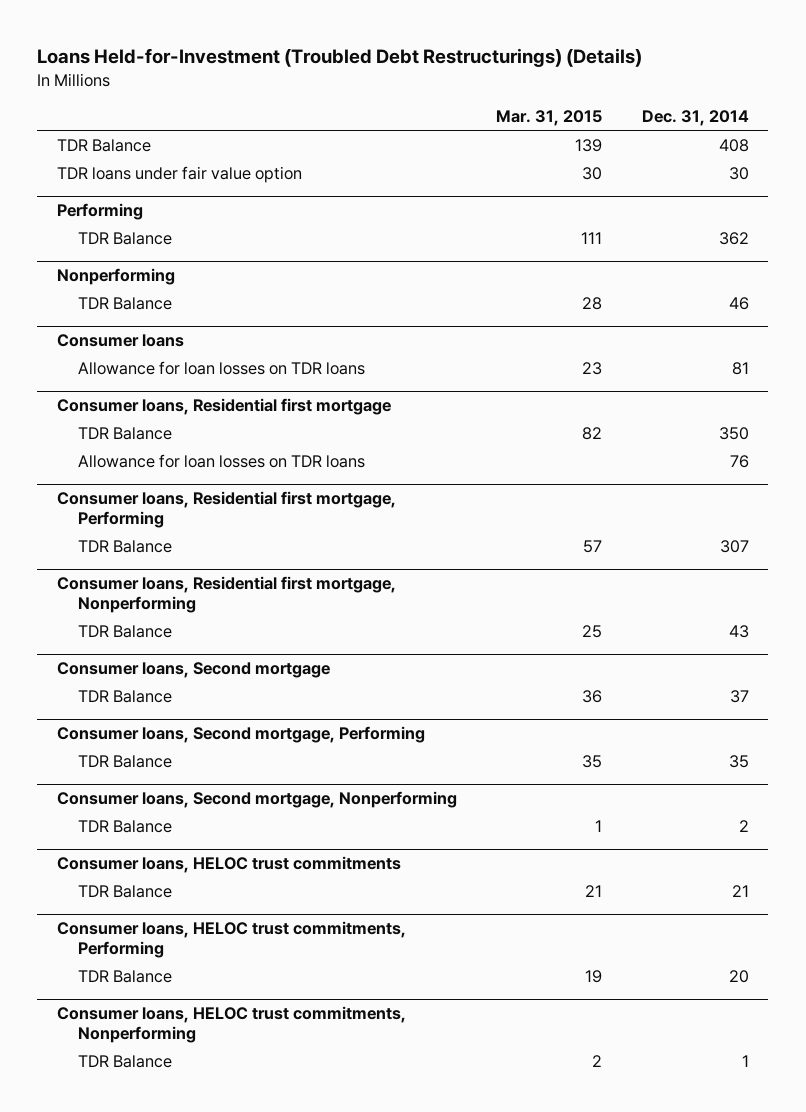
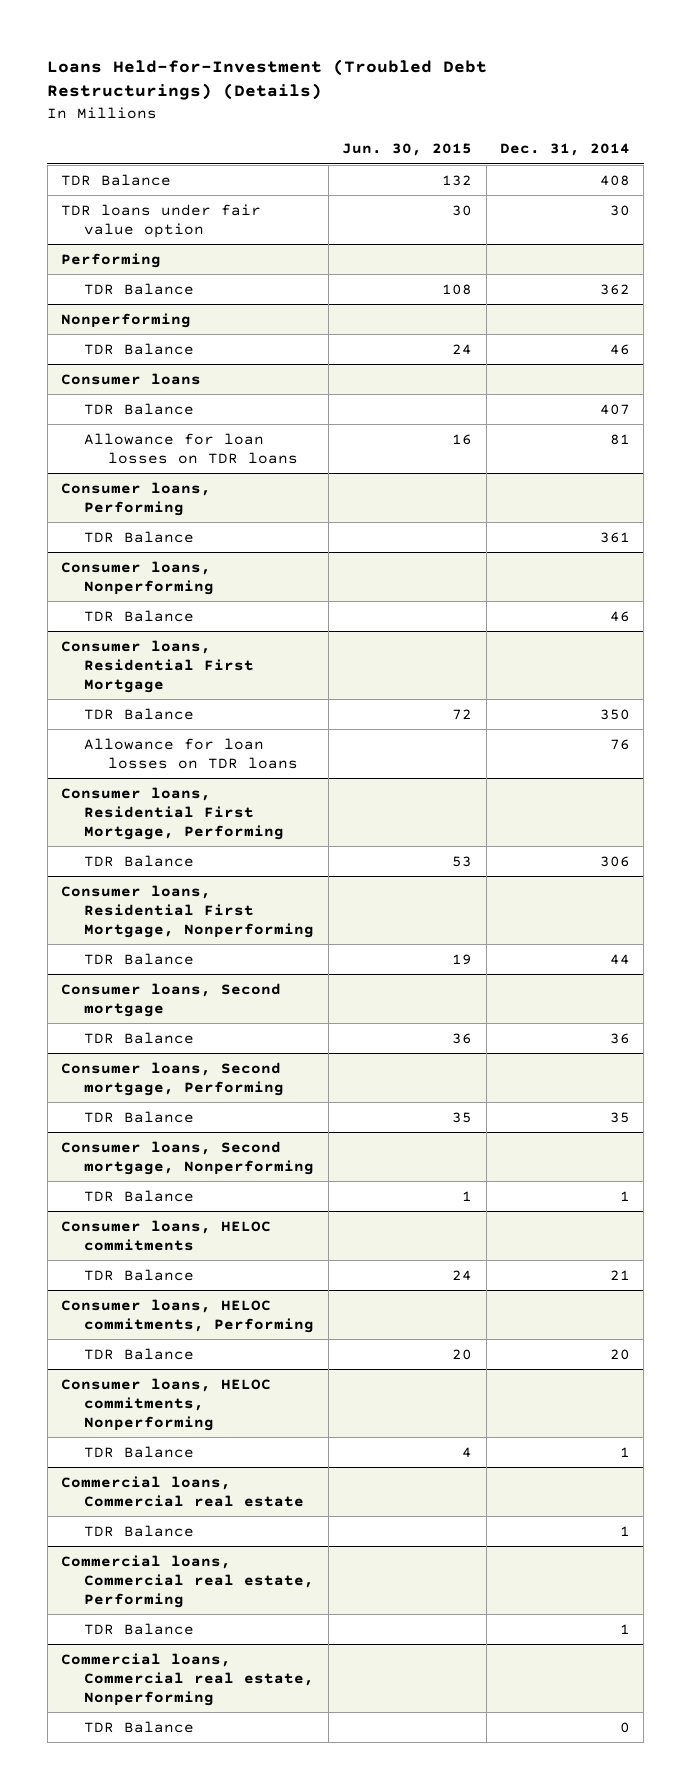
[496,110,603,127] Mar. 31, 2015 -> none
none -> [342,143,473,157] Jun. 30, 2015
none -> [84,402,195,415] TDR Balance
none -> [61,481,212,516] Consumer loans, Performing
none -> [84,530,195,543] TDR Balance
none -> [61,560,215,595] Consumer loans, Nonperforming
none -> [84,609,195,622] TDR Balance
[57,398,392,416] Consumer loans, Residential first mortgage -> [61,639,255,693] Consumer loans, Residential First Mortgage
[57,491,397,528] Consumer loans, Residential first mortgage, Performing -> [61,786,285,840] Consumer loans, Residential First Mortgage, Performing
[719,539,749,553] 307 -> [600,855,631,867] 306
[57,576,397,613] Consumer loans, Residential first mortgage, Nonperforming -> [61,884,315,938] Consumer loans, Residential First Mortgage, Nonperforming
[728,624,749,638] 43 -> [610,953,631,965] 44
[729,689,749,703] 37 -> [610,1032,631,1044] 36
[738,819,749,832] 2 -> [620,1190,631,1201] 1
[57,856,402,874] Consumer loans, HELOC trust commitments -> [61,1219,272,1251] Consumer loans, HELOC commitments
[57,921,407,958] Consumer loans, HELOC trust commitments, Performing -> [61,1298,315,1333] Consumer loans, HELOC commitments, Performing
[57,1006,407,1043] Consumer loans, HELOC trust commitments, Nonperforming -> [61,1377,272,1431] Consumer loans, HELOC commitments, Nonperforming
none -> [61,1475,305,1507] Commercial loans, Commercial real estate
none -> [84,1524,195,1537] TDR Balance
none -> [61,1554,315,1608] Commercial loans, Commercial real estate, Performing
none -> [84,1622,195,1635] TDR Balance
none -> [61,1652,315,1706] Commercial loans, Commercial real estate, Nonperforming
none -> [84,1720,195,1733] TDR Balance

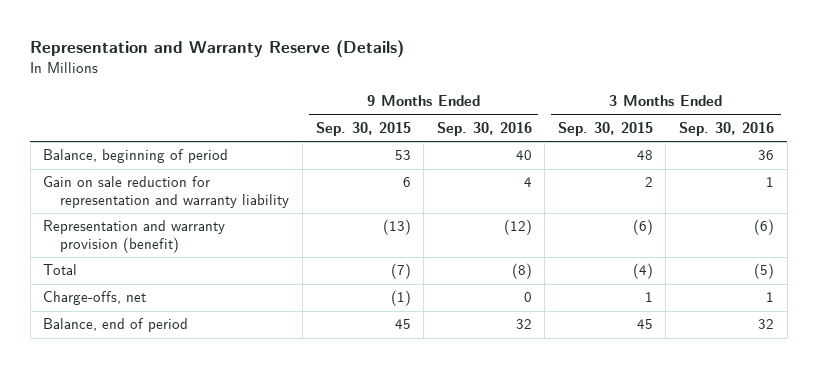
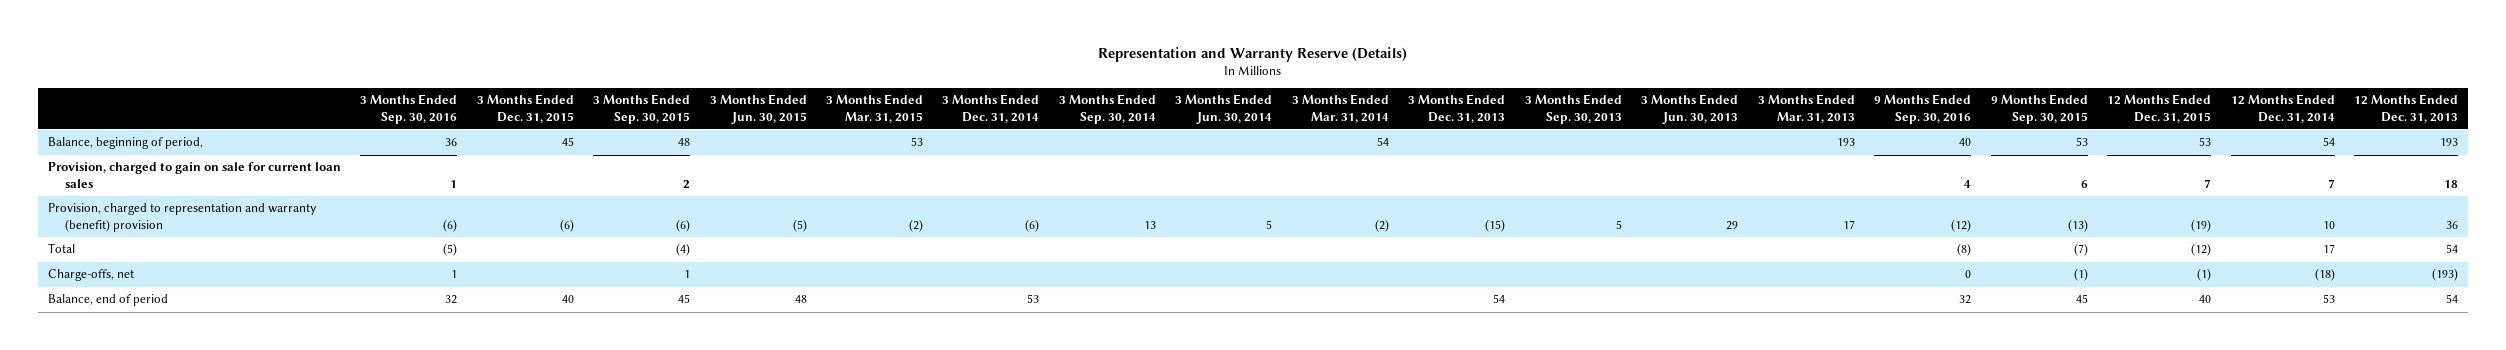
none -> [476,94,574,123] 3 Months Ended Dec. 31, 2015
none -> [709,94,807,124] 3 Months Ended Jun. 30, 2015
none -> [825,94,923,123] 3 Months Ended Mar. 31, 2015
none -> [942,94,1040,123] 3 Months Ended Dec. 31, 2014
none -> [1058,94,1156,124] 3 Months Ended Sep. 30, 2014
none -> [1175,94,1273,124] 3 Months Ended Jun. 30, 2014
none -> [1291,94,1389,123] 3 Months Ended Mar. 31, 2014
none -> [1408,94,1506,123] 3 Months Ended Dec. 31, 2013
none -> [1524,94,1622,124] 3 Months Ended Sep. 30, 2013
none -> [1641,94,1739,124] 3 Months Ended Jun. 30, 2013
none -> [1757,94,1855,123] 3 Months Ended Mar. 31, 2013
none -> [2107,94,2212,123] 12 Months Ended Dec. 31, 2015
none -> [2230,94,2335,123] 12 Months Ended Dec. 31, 2014
none -> [2354,94,2459,123] 12 Months Ended Dec. 31, 2013
[43,149,229,164] Balance, beginning of period -> [47,137,203,150] Balance, beginning of period,
[43,176,290,208] Gain on sale reduction for representation and warranty liability -> [47,162,341,188] Provision, charged to gain on sale for current loan sales
[43,220,226,253] Representation and warranty provision (benefit) -> [47,203,317,232] Provision, charged to representation and warranty (benefit) provision

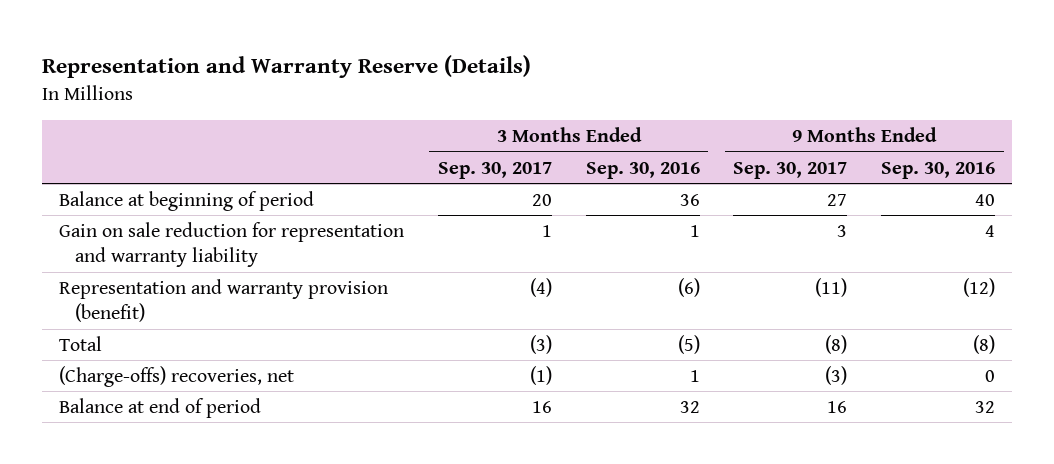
[476,94,574,123] 3 Months Ended Dec. 31, 2015 -> none
[593,94,691,124] 3 Months Ended Sep. 30, 2015 -> none
[709,94,807,124] 3 Months Ended Jun. 30, 2015 -> none
[825,94,923,123] 3 Months Ended Mar. 31, 2015 -> none
[942,94,1040,123] 3 Months Ended Dec. 31, 2014 -> none
[1058,94,1156,124] 3 Months Ended Sep. 30, 2014 -> none
[1175,94,1273,124] 3 Months Ended Jun. 30, 2014 -> none
[1291,94,1389,123] 3 Months Ended Mar. 31, 2014 -> none
[1408,94,1506,123] 3 Months Ended Dec. 31, 2013 -> none
[1524,94,1622,124] 3 Months Ended Sep. 30, 2013 -> none
[1641,94,1739,124] 3 Months Ended Jun. 30, 2013 -> none
[1757,94,1855,123] 3 Months Ended Mar. 31, 2013 -> none
[1990,94,2088,124] 9 Months Ended Sep. 30, 2015 -> none
[2107,94,2212,123] 12 Months Ended Dec. 31, 2015 -> none
[2230,94,2335,123] 12 Months Ended Dec. 31, 2014 -> none
[2354,94,2459,123] 12 Months Ended Dec. 31, 2013 -> none
none -> [437,161,552,179] Sep. 30, 2017
none -> [733,161,848,179] Sep. 30, 2017
[47,137,203,150] Balance, beginning of period, -> [58,190,314,211] Balance at beginning of period
[47,162,341,188] Provision, charged to gain on sale for current loan sales -> [58,221,404,268] Gain on sale reduction for representation and warranty liability
[47,203,317,232] Provision, charged to representation and warranty (benefit) provision -> [58,278,388,323] Representation and warranty provision (benefit)
[47,269,134,282] Charge-offs, net -> [58,365,294,387] (Charge-offs) recoveries, net
[47,294,168,307] Balance, end of period -> [58,397,261,418] Balance at end of period

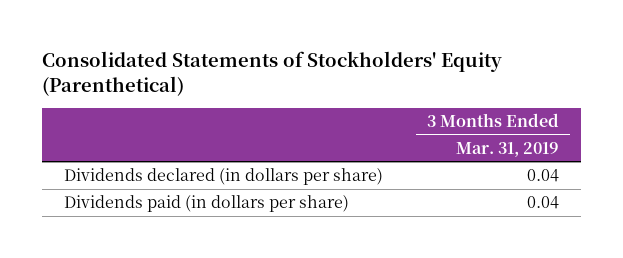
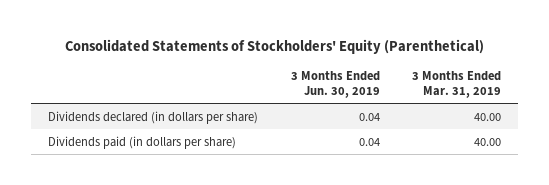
none -> [290,70,380,99] 3 Months Ended Jun. 30, 2019
[526,169,559,183] 0.04 -> [474,112,502,121] 40.00
[526,196,559,210] 0.04 -> [474,137,502,146] 40.00

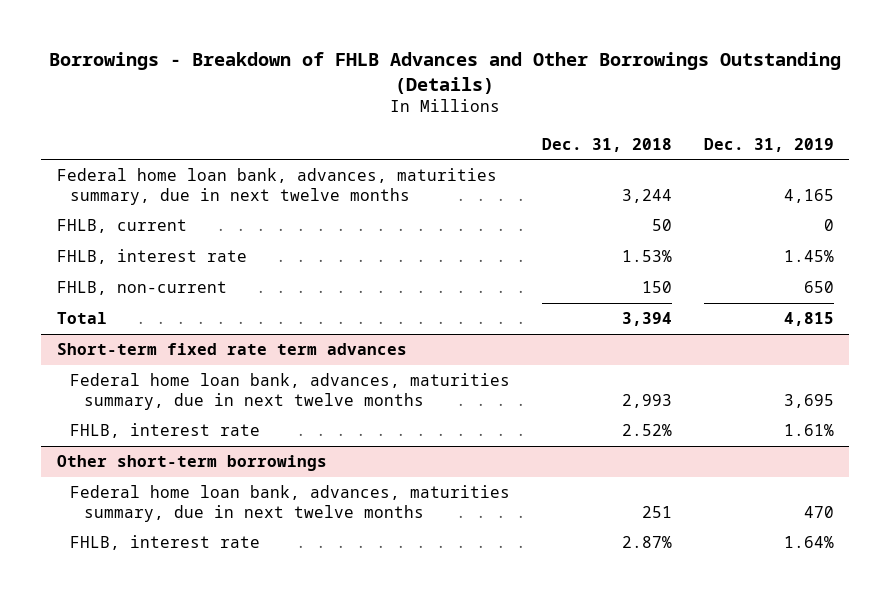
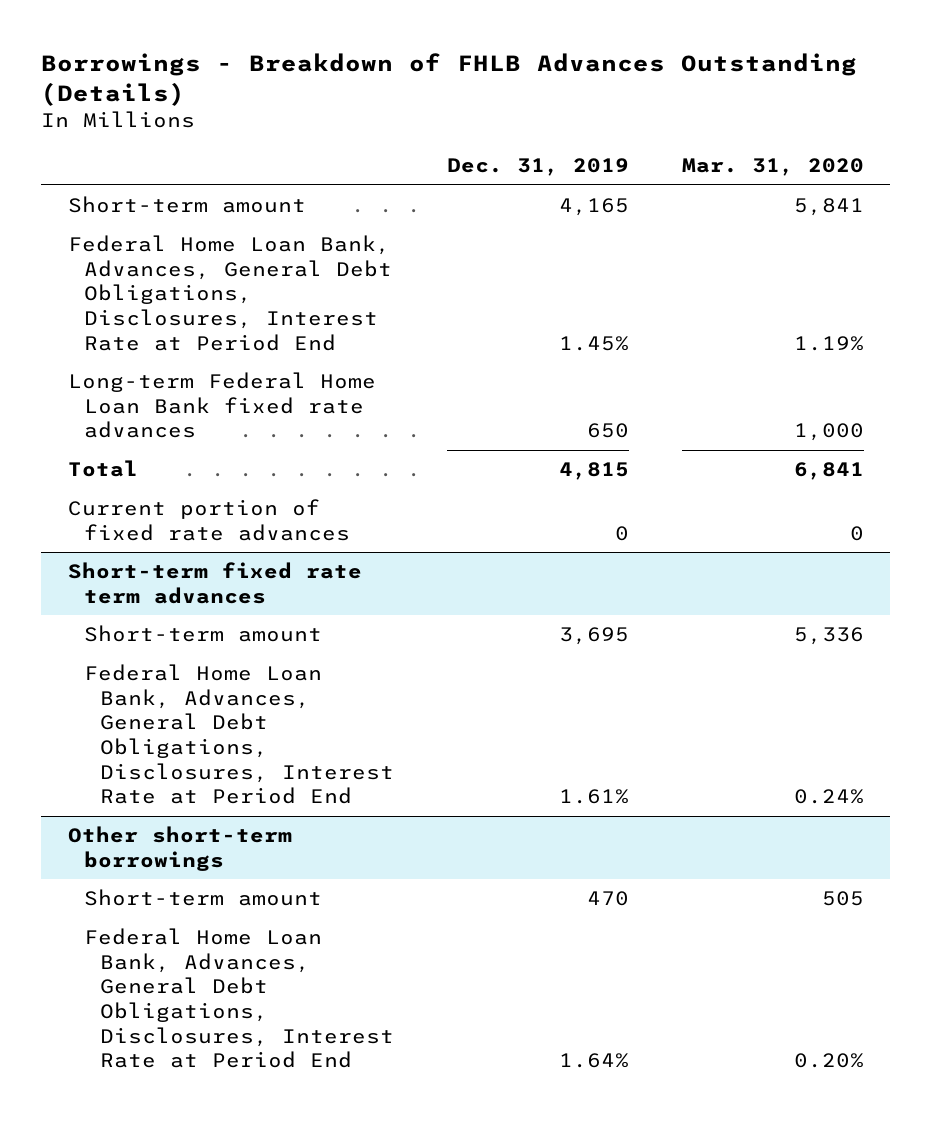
[49,51,842,94] Borrowings - Breakdown of FHLB Advances and Other Borrowings Outstanding (Details) -> [41,52,858,106] Borrowings - Breakdown of FHLB Advances Outstanding (Details)
[542,137,673,152] Dec. 31, 2018 -> none
none -> [682,158,865,177] Mar. 31, 2020
[56,219,187,234] FHLB, current -> none
[56,168,497,205] Federal home loan bank, advances, maturities summary, due in next twelve months -> [67,196,306,214] Short-term amount
[56,249,247,265] FHLB, interest rate -> [67,235,392,351] Federal Home Loan Bank, Advances, General Debt Obligations, Disclosures, Interest Rate at Period End
[56,281,227,296] FHLB, non-current -> [67,372,376,439] Long-term Federal Home Loan Bank fixed rate advances
none -> [67,499,350,541] Current portion of fixed rate advances
[70,373,511,410] Federal home loan bank, advances, maturities summary, due in next twelve months -> [83,625,322,643] Short-term amount
[70,423,261,439] FHLB, interest rate -> [83,664,395,805] Federal Home Loan Bank, Advances, General Debt Obligations, Disclosures, Interest Rate at Period End
[70,485,511,522] Federal home loan bank, advances, maturities summary, due in next twelve months -> [83,889,322,907] Short-term amount
[70,535,261,551] FHLB, interest rate -> [83,928,395,1069] Federal Home Loan Bank, Advances, General Debt Obligations, Disclosures, Interest Rate at Period End

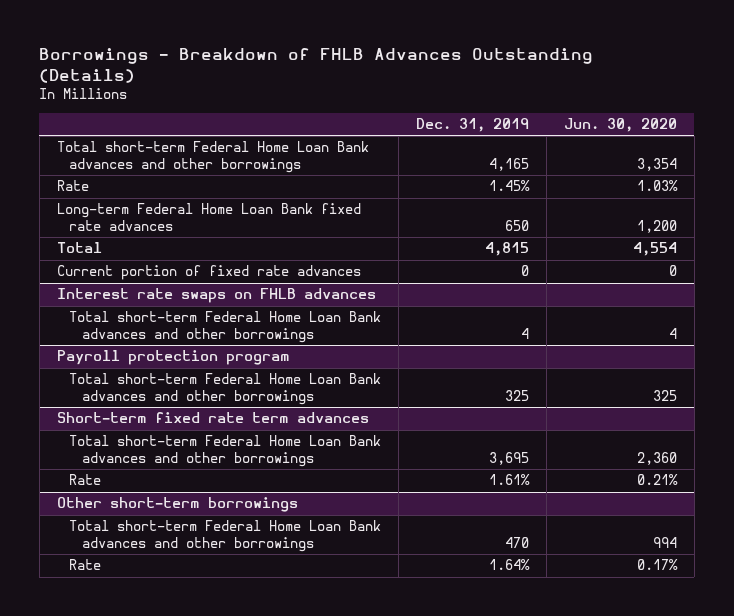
[682,158,865,177] Mar. 31, 2020 -> none
none -> [563,117,677,132] Jun. 30, 2020
[67,196,306,214] Short-term amount -> [56,141,369,173] Total short-term Federal Home Loan Bank advances and other borrowings
[67,235,392,351] Federal Home Loan Bank, Advances, General Debt Obligations, Disclosures, Interest Rate at Period End -> [56,180,89,192] Rate
none -> [56,288,376,304] Interest rate swaps on FHLB advances
none -> [69,311,382,343] Total short-term Federal Home Loan Bank advances and other borrowings
none -> [56,350,290,366] Payroll protection program
none -> [69,373,382,405] Total short-term Federal Home Loan Bank advances and other borrowings
[83,625,322,643] Short-term amount -> [69,435,382,467] Total short-term Federal Home Loan Bank advances and other borrowings
[83,664,395,805] Federal Home Loan Bank, Advances, General Debt Obligations, Disclosures, Interest Rate at Period End -> [69,474,102,486] Rate
[83,889,322,907] Short-term amount -> none
none -> [69,520,382,552] Total short-term Federal Home Loan Bank advances and other borrowings
[83,928,395,1069] Federal Home Loan Bank, Advances, General Debt Obligations, Disclosures, Interest Rate at Period End -> [69,559,102,571] Rate

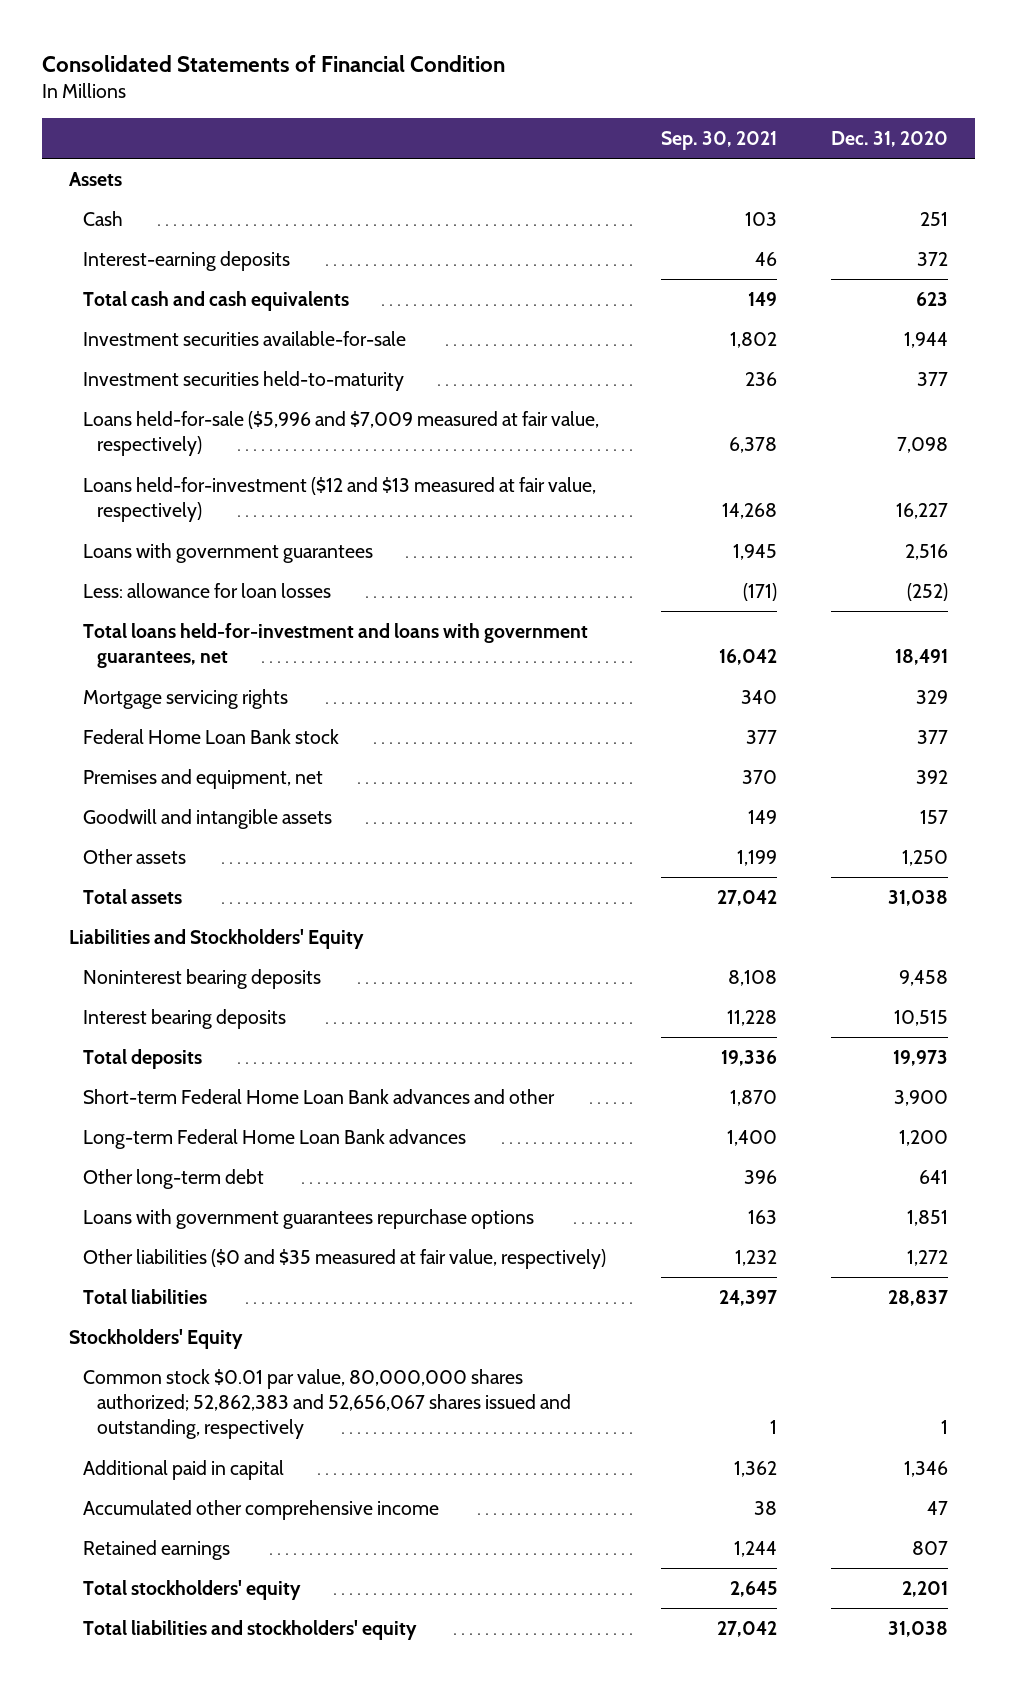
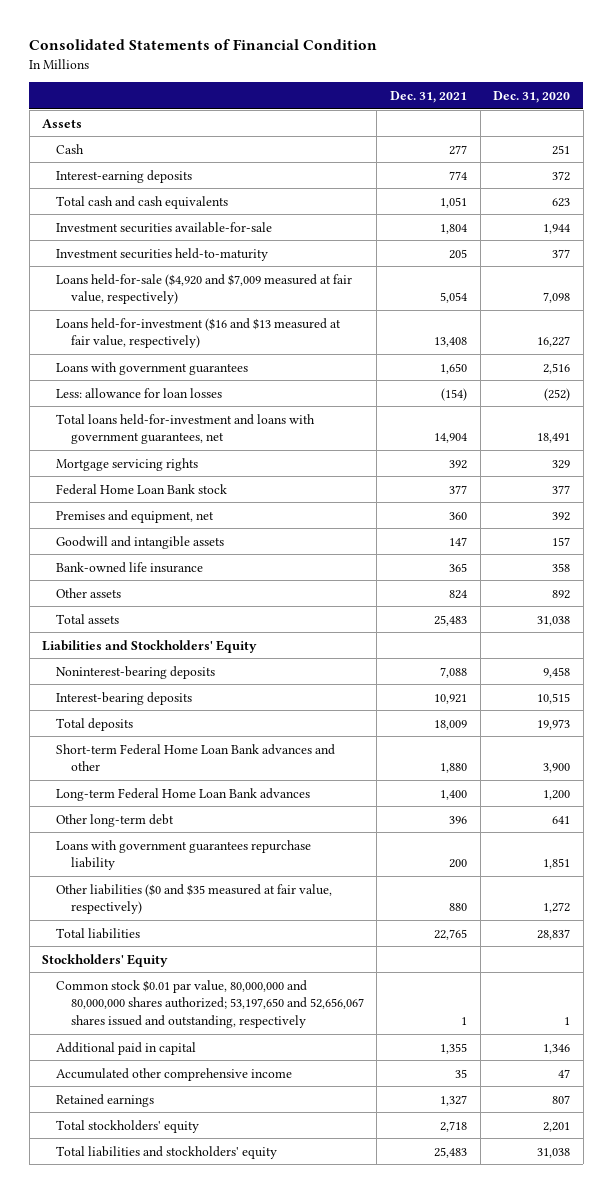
[660,130,777,150] Sep. 30, 2021 -> none
none -> [389,91,467,104] Dec. 31, 2021
[83,410,600,457] Loans held-for-sale ($5,996 and $7,009 measured at fair value, respectively) -> [56,273,353,305] Loans held-for-sale ($4,920 and $7,009 measured at fair value, respectively)
[83,476,597,523] Loans held-for-investment ($12 and $13 measured at fair value, respectively) -> [56,317,342,349] Loans held-for-investment ($16 and $13 measured at fair value, respectively)
none -> [56,561,204,573] Bank-owned life insurance
[902,849,949,866] 1,250 -> [552,589,571,599] 892
[83,968,322,989] Noninterest bearing deposits -> [56,665,216,679] Noninterest-bearing deposits
[83,1008,287,1029] Interest bearing deposits -> [56,691,193,705] Interest-bearing deposits
[83,1208,535,1229] Loans with government guarantees repurchase options -> [56,839,312,871] Loans with government guarantees repurchase liability
[83,1368,572,1440] Common stock $0.01 par value, 80,000,000 shares authorized; 52,862,383 and 52,656,067 shares issued and outstanding, respectively -> [56,979,364,1028] Common stock $0.01 par value, 80,000,000 and 80,000,000 shares authorized; 53,197,650 and 52,656,067 shares issued and outstanding, respectively

